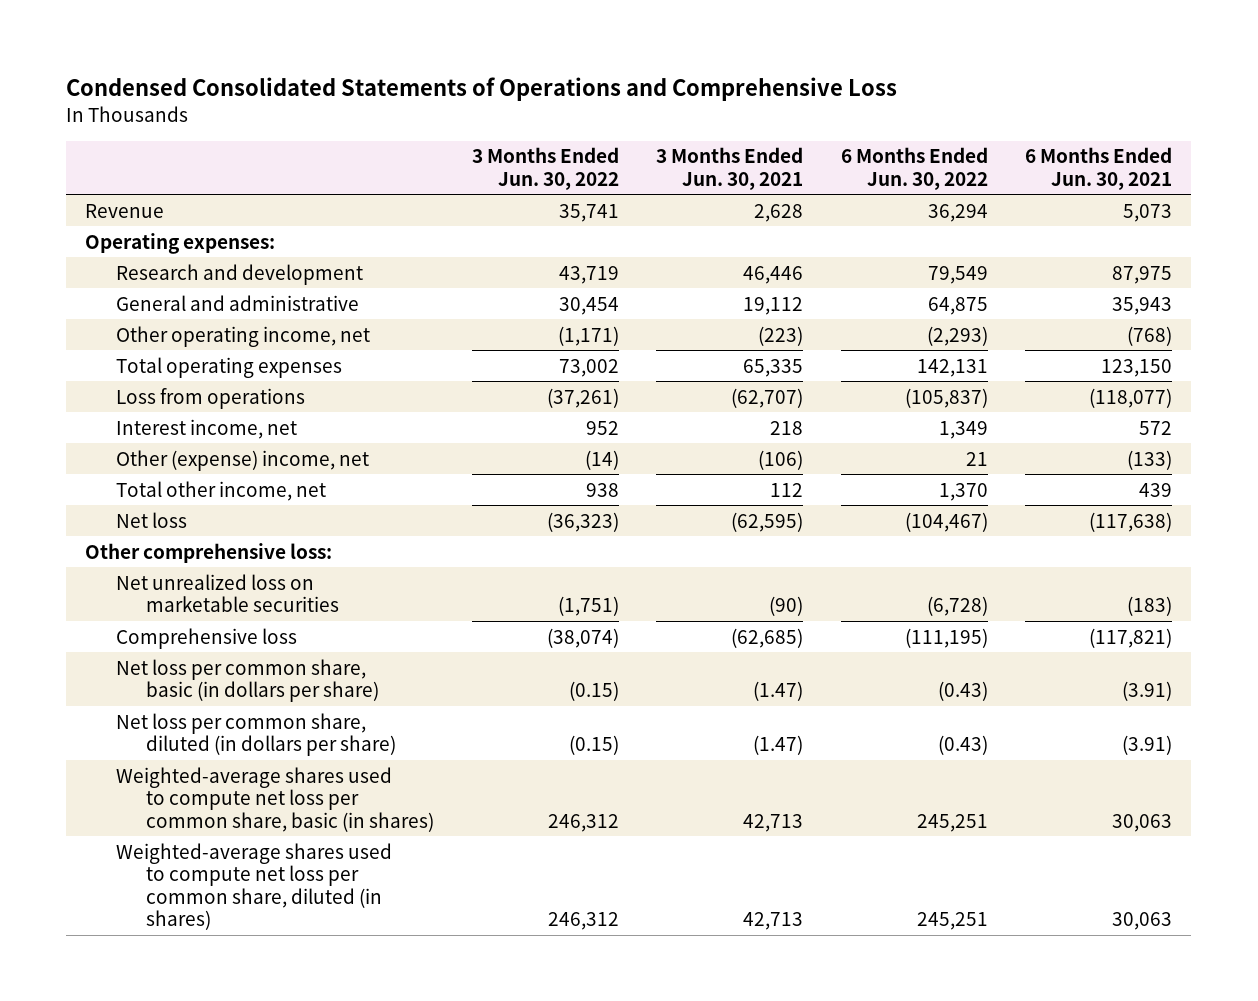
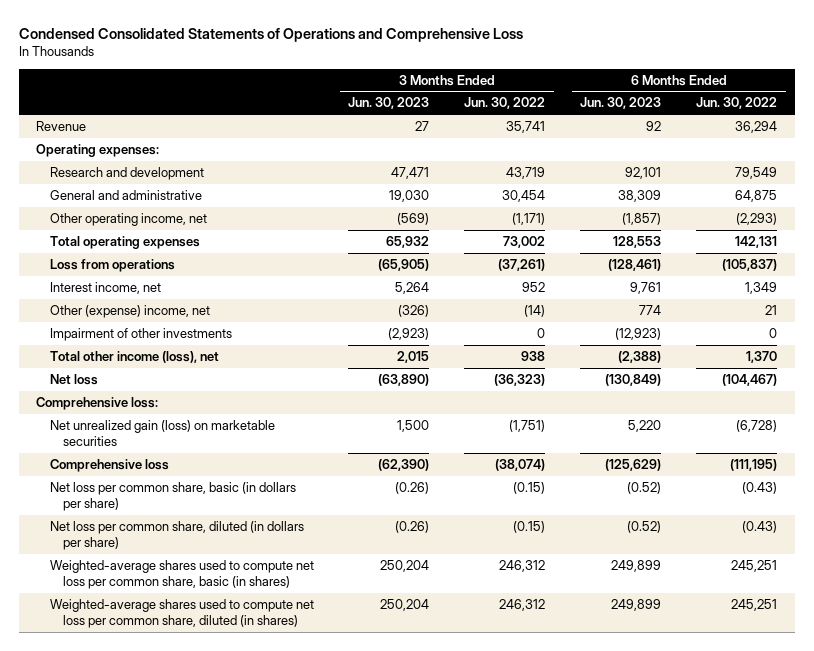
[656,147,804,190] 3 Months Ended Jun. 30, 2021 -> none
[1025,147,1173,190] 6 Months Ended Jun. 30, 2021 -> none
none -> [348,97,430,110] Jun. 30, 2023
none -> [580,97,662,110] Jun. 30, 2023
none -> [49,328,232,342] Impairment of other investments
[115,480,326,501] Total other income, net -> [49,351,219,364] Total other income (loss), net
[85,542,333,563] Other comprehensive loss: -> [36,397,159,411] Comprehensive loss:
[115,573,340,613] Net unrealized loss on marketable securities -> [49,420,275,447] Net unrealized gain (loss) on marketable securities

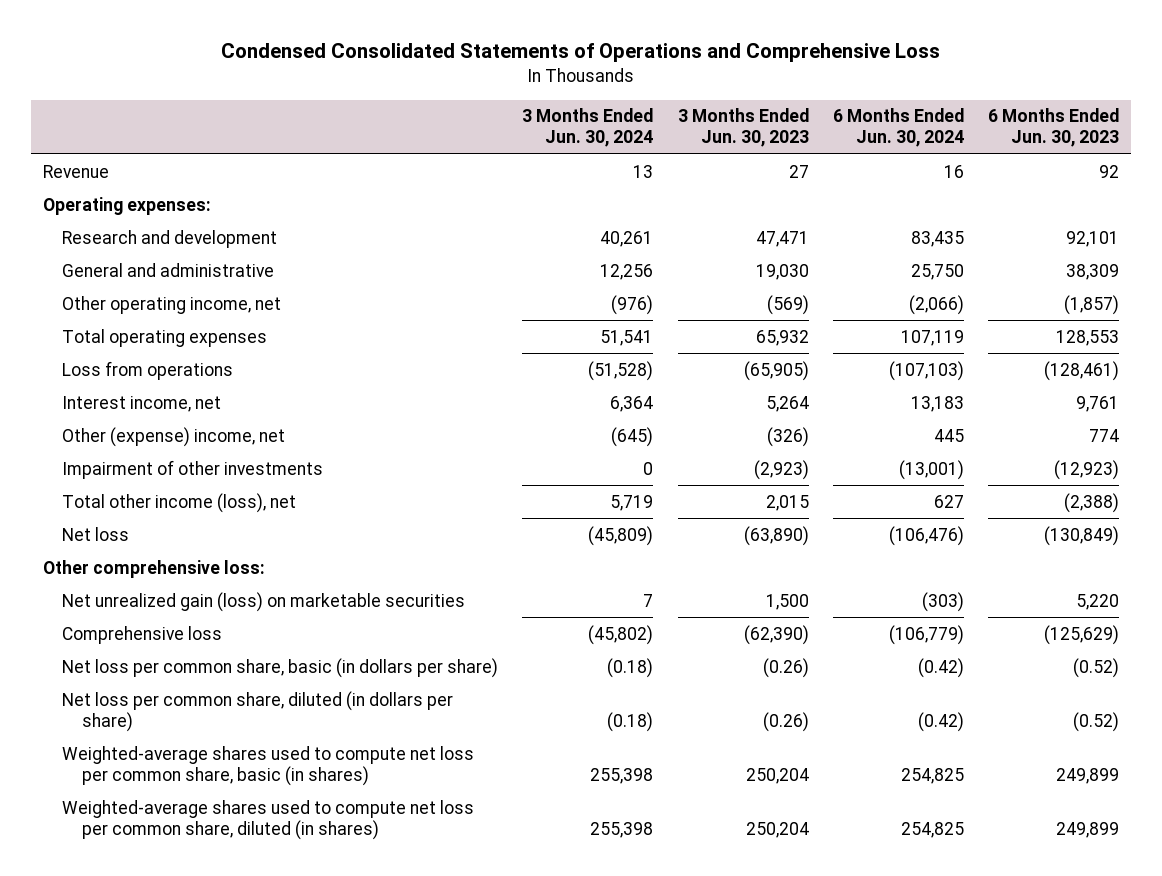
[464,97,546,110] Jun. 30, 2022 -> none
[696,97,778,110] Jun. 30, 2022 -> none
none -> [522,108,654,148] 3 Months Ended Jun. 30, 2024
none -> [832,108,964,148] 6 Months Ended Jun. 30, 2024
[36,397,159,411] Comprehensive loss: -> [42,559,265,578] Other comprehensive loss:

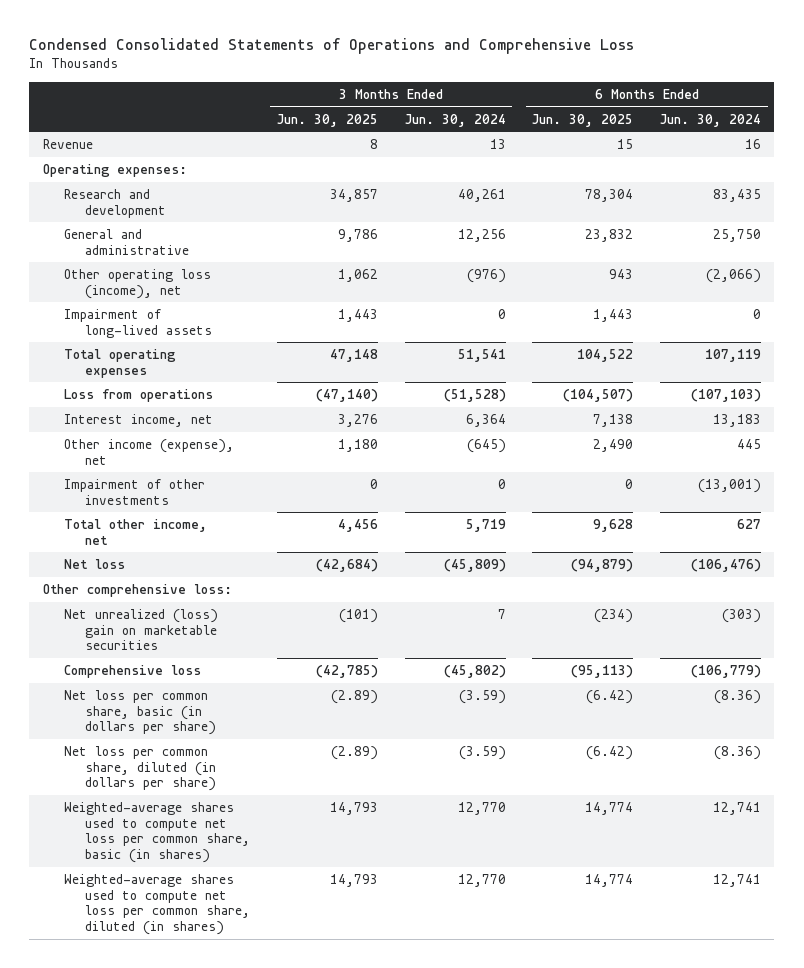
[677,108,809,148] 3 Months Ended Jun. 30, 2023 -> none
[988,108,1120,148] 6 Months Ended Jun. 30, 2023 -> none
none -> [276,113,378,127] Jun. 30, 2025
none -> [532,113,634,127] Jun. 30, 2025
[62,295,282,314] Other operating income, net -> [64,269,212,299] Other operating loss (income), net
none -> [64,309,213,338] Impairment of long-lived assets
[62,426,286,447] Other (expense) income, net -> [64,439,235,465] Other income (expense), net
[62,492,297,513] Total other income (loss), net -> [64,519,208,545] Total other income, net
[62,591,466,612] Net unrealized gain (loss) on marketable securities -> [64,609,219,651] Net unrealized (loss) gain on marketable securities
[607,657,654,678] (0.18) -> [458,690,506,705] (3.59)
[917,657,964,678] (0.42) -> [713,690,761,705] (8.36)
[607,711,654,732] (0.18) -> [458,746,506,761] (3.59)
[917,711,964,732] (0.42) -> [713,746,761,761] (8.36)
[590,767,654,784] 255,398 -> [457,802,506,816] 12,770
[900,767,964,784] 254,825 -> [712,802,761,816] 12,741
[590,821,654,838] 255,398 -> [457,874,506,888] 12,770
[900,821,964,838] 254,825 -> [712,874,761,888] 12,741

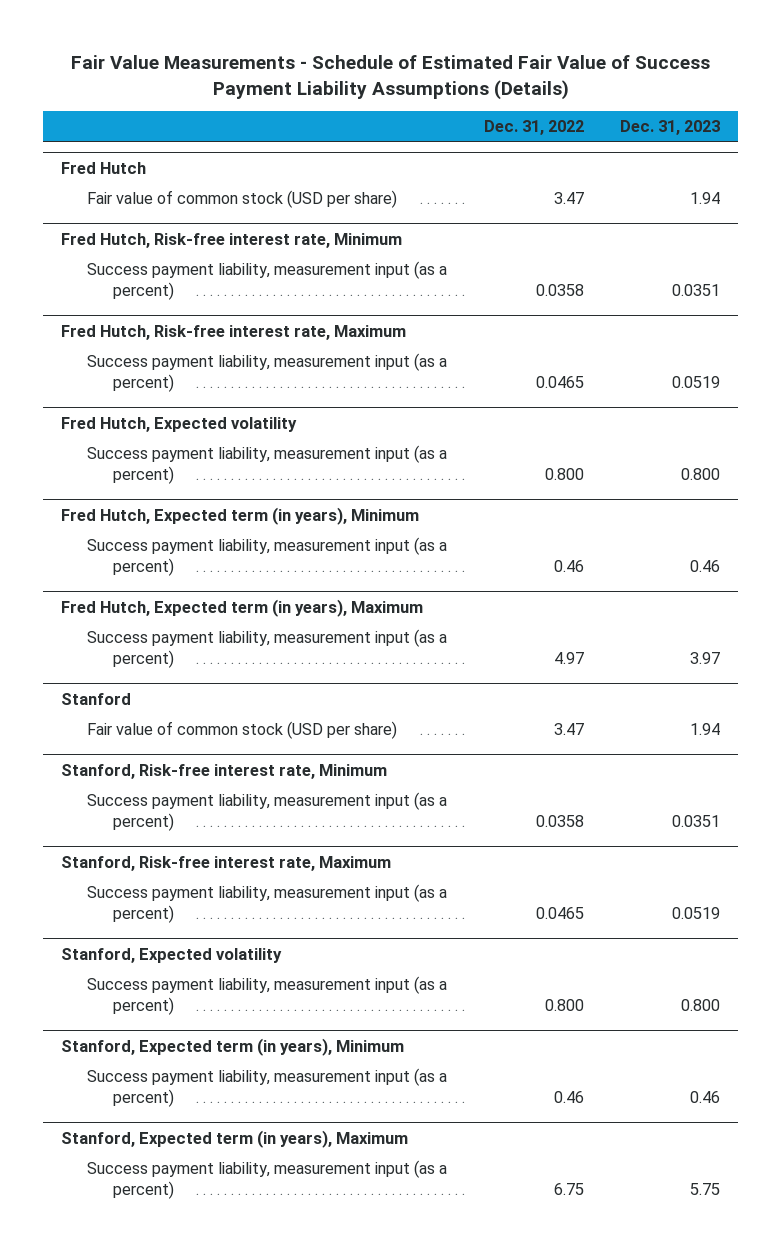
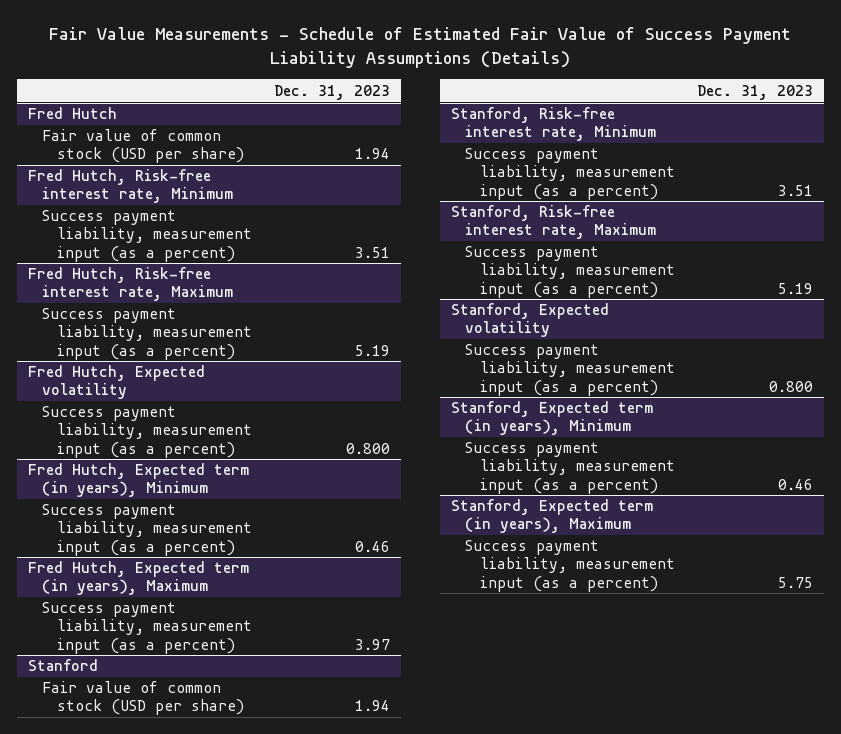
[483,119,584,135] Dec. 31, 2022 -> none
[672,284,721,297] 0.0351 -> [355,246,391,258] 3.51
[672,376,721,389] 0.0519 -> [355,344,391,356] 5.19
[672,815,721,828] 0.0351 -> [778,184,814,196] 3.51
[672,907,721,920] 0.0519 -> [778,282,814,294] 5.19

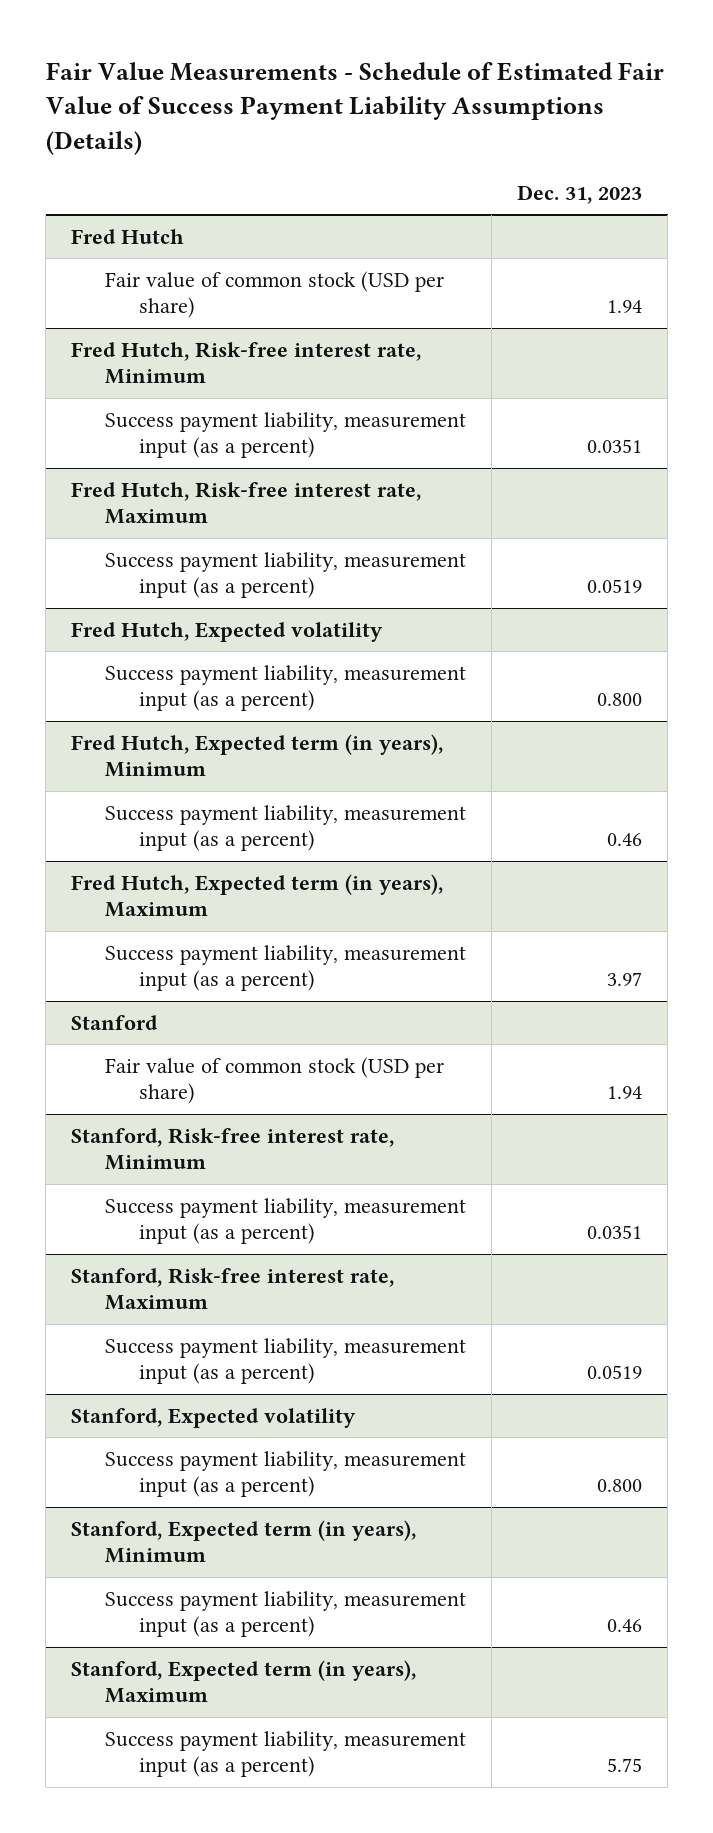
[355,246,391,258] 3.51 -> [587,439,643,454] 0.0351
[355,344,391,356] 5.19 -> [587,579,643,594] 0.0519
[778,184,814,196] 3.51 -> [587,1225,643,1240] 0.0351
[778,282,814,294] 5.19 -> [587,1365,643,1380] 0.0519

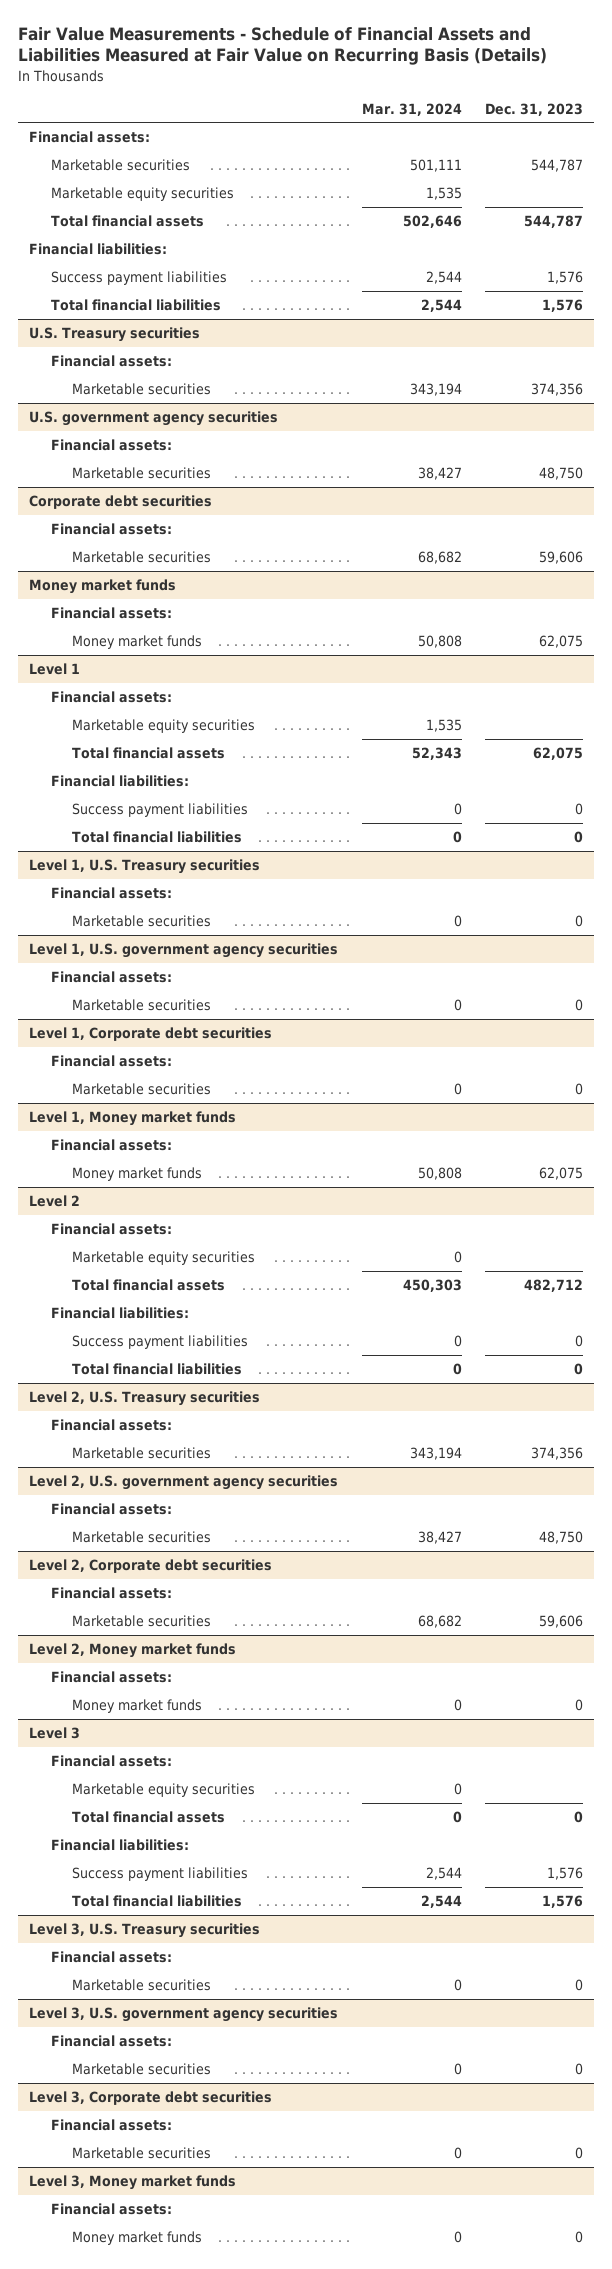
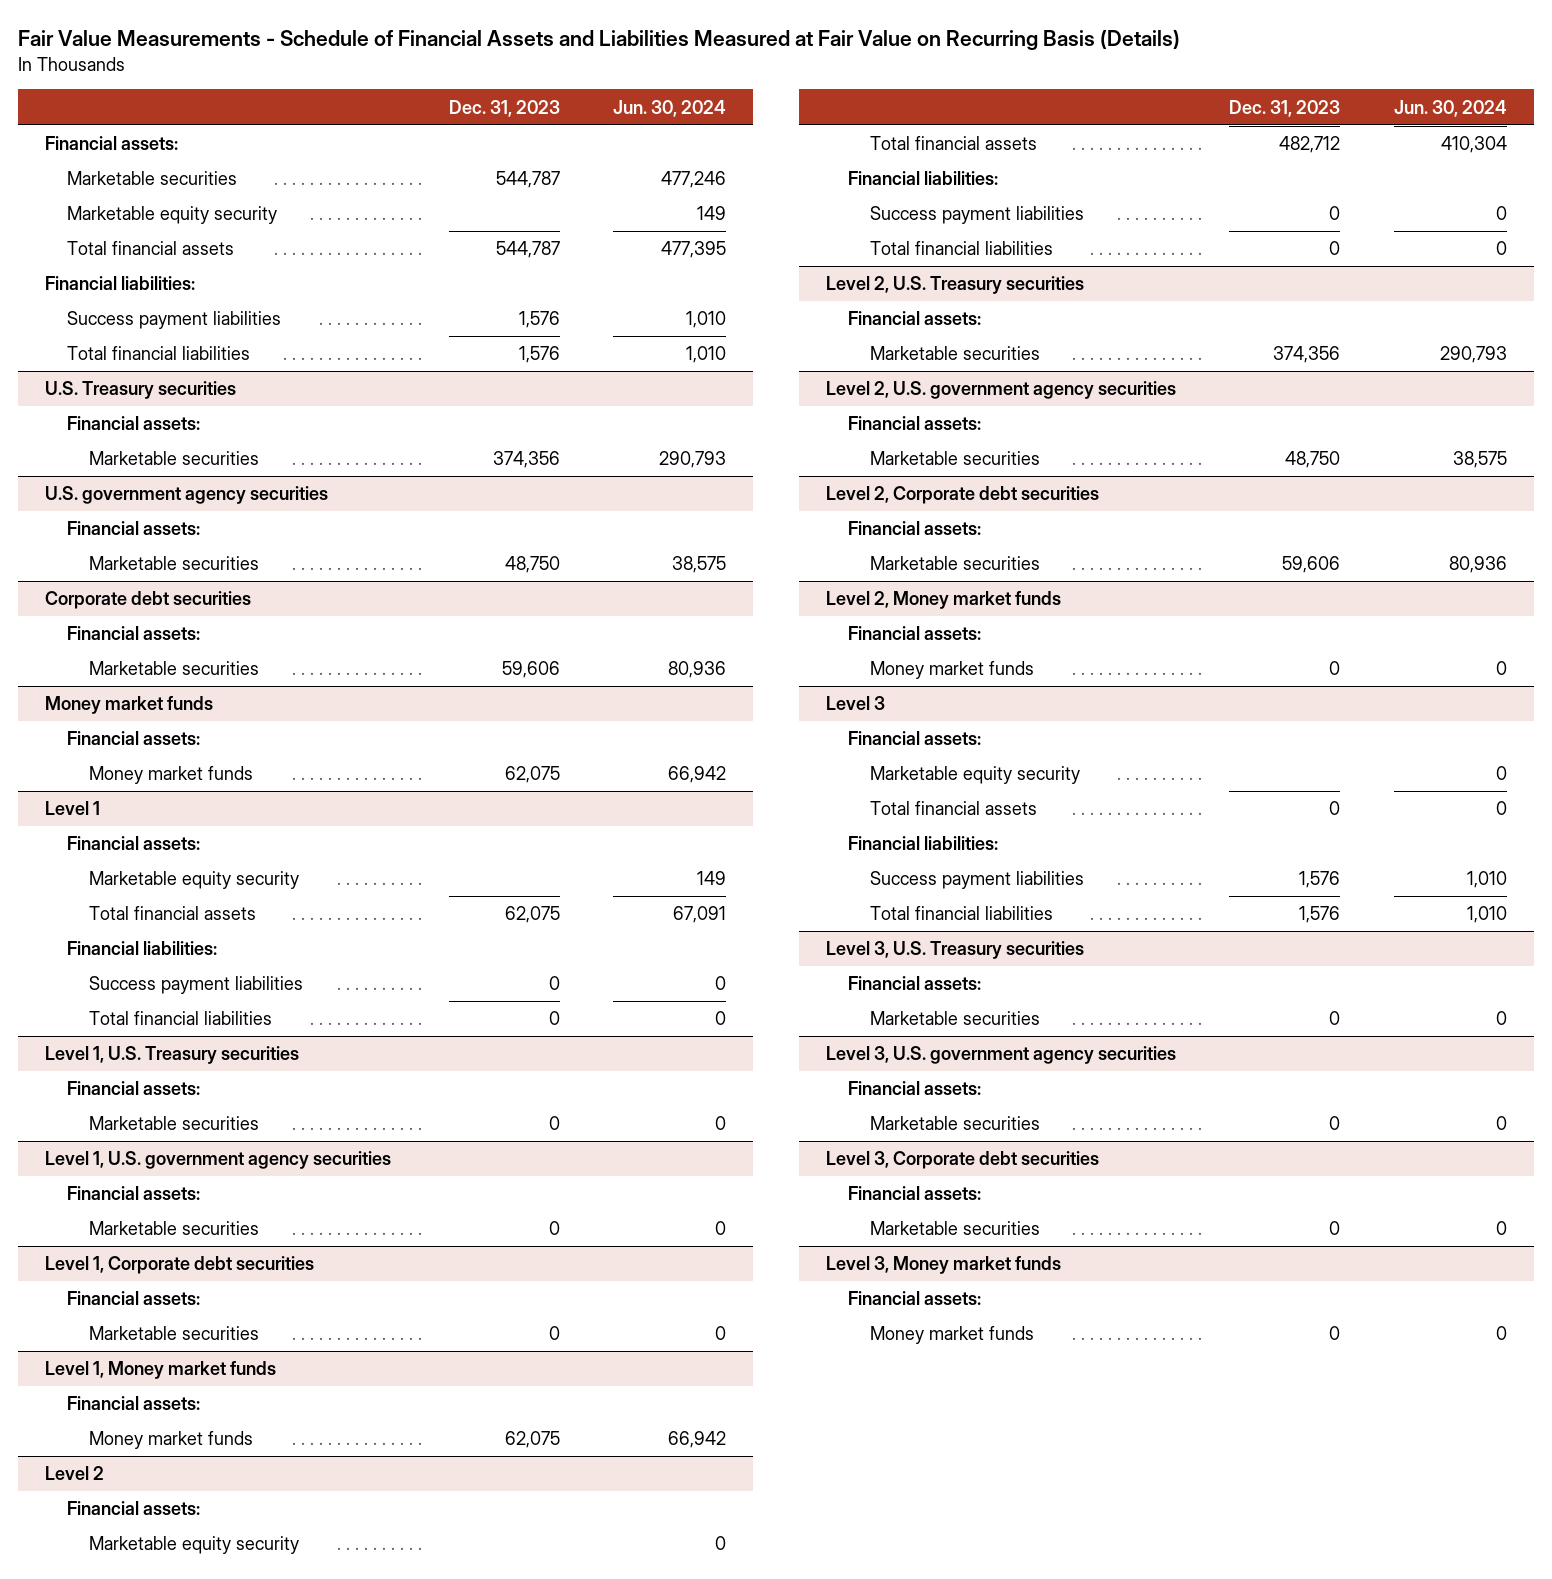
[361,102,462,116] Mar. 31, 2024 -> none
none -> [613,99,727,117] Jun. 30, 2024
[50,186,234,201] Marketable equity securities -> [66,206,277,225] Marketable equity security
[71,718,255,733] Marketable equity securities -> [88,871,299,890] Marketable equity security
[71,1250,255,1265] Marketable equity securities -> [88,1536,299,1555] Marketable equity security
[71,1782,255,1797] Marketable equity securities -> [869,766,1080,785] Marketable equity security

